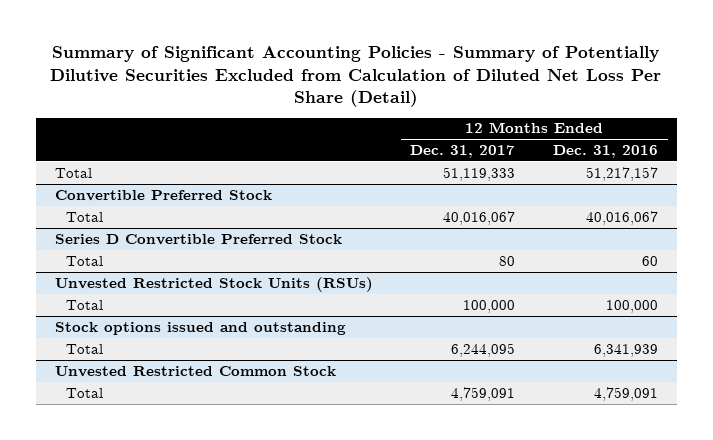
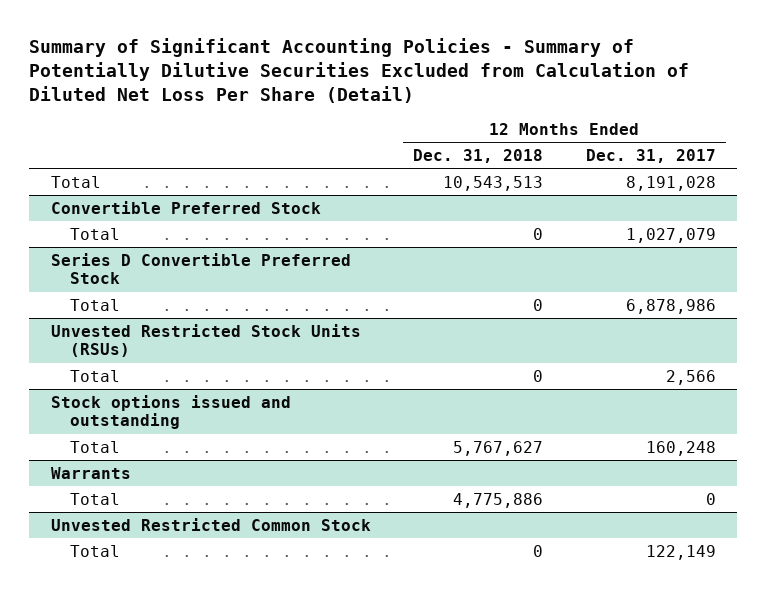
[553,145,659,159] Dec. 31, 2016 -> none
none -> [413,149,544,164] Dec. 31, 2018
[443,166,516,181] 51,119,333 -> [625,175,716,191] 8,191,028
[443,210,516,225] 40,016,067 -> [625,227,716,243] 1,027,079
[499,255,516,266] 80 -> [625,298,716,314] 6,878,986
[463,299,516,313] 100,000 -> [665,369,716,385] 2,566
[451,342,516,357] 6,244,095 -> [645,440,716,456] 160,248
none -> [50,466,131,479] Warrants
none -> [70,492,121,505] Total
[451,386,516,401] 4,759,091 -> [645,544,716,560] 122,149

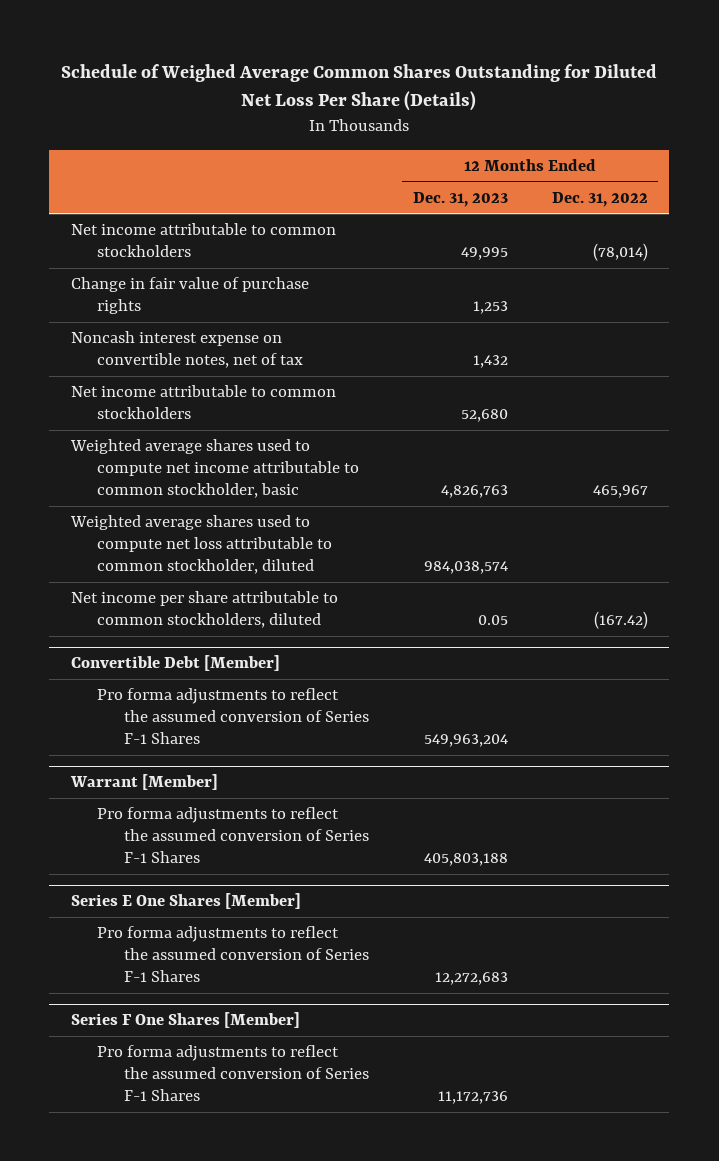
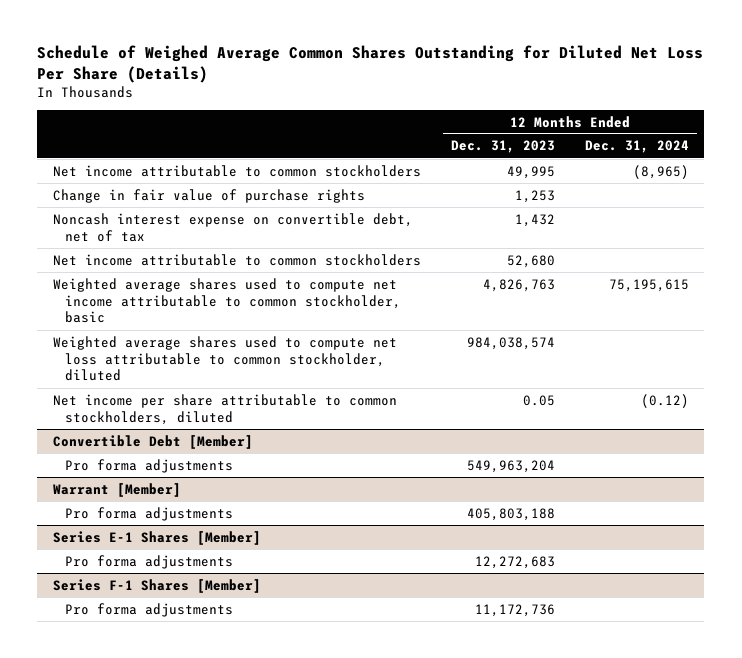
[551,191,648,207] Dec. 31, 2022 -> none
none -> [585,140,690,154] Dec. 31, 2024
[71,331,304,369] Noncash interest expense on convertible notes, net of tax -> [52,212,413,242] Noncash interest expense on convertible debt, net of tax
[97,688,369,745] Pro forma adjustments to reflect the assumed conversion of Series F-1 Shares -> [65,458,234,473] Pro forma adjustments
[97,807,369,864] Pro forma adjustments to reflect the assumed conversion of Series F-1 Shares -> [65,506,234,521] Pro forma adjustments
[71,893,302,910] Series E One Shares [Member] -> [52,530,261,545] Series E-1 Shares [Member]
[97,926,369,983] Pro forma adjustments to reflect the assumed conversion of Series F-1 Shares -> [65,554,234,569] Pro forma adjustments
[71,1012,301,1029] Series F One Shares [Member] -> [52,578,261,593] Series F-1 Shares [Member]
[97,1045,369,1102] Pro forma adjustments to reflect the assumed conversion of Series F-1 Shares -> [65,602,234,617] Pro forma adjustments

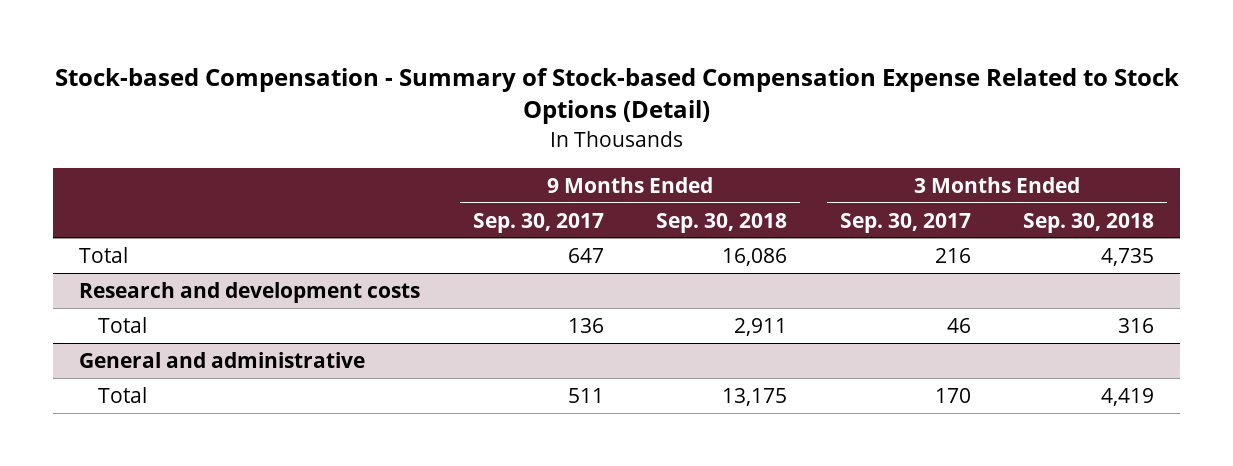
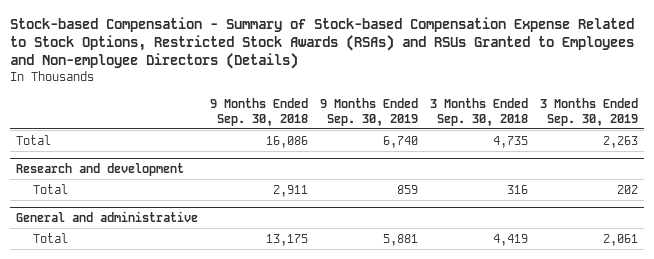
[54,67,1179,125] Stock-based Compensation - Summary of Stock-based Compensation Expense Related to Stock Options (Detail) -> [10,16,635,70] Stock-based Compensation - Summary of Stock-based Compensation Expense Related to Stock Options, Restricted Stock Awards (RSAs) and RSUs Granted to Employees and Non-employee Directors (Details)
[472,212,604,233] Sep. 30, 2017 -> none
[839,212,971,233] Sep. 30, 2017 -> none
none -> [320,97,419,126] 9 Months Ended Sep. 30, 2019
none -> [540,97,639,126] 3 Months Ended Sep. 30, 2019
[79,281,421,303] Research and development costs -> [16,162,185,176] Research and development

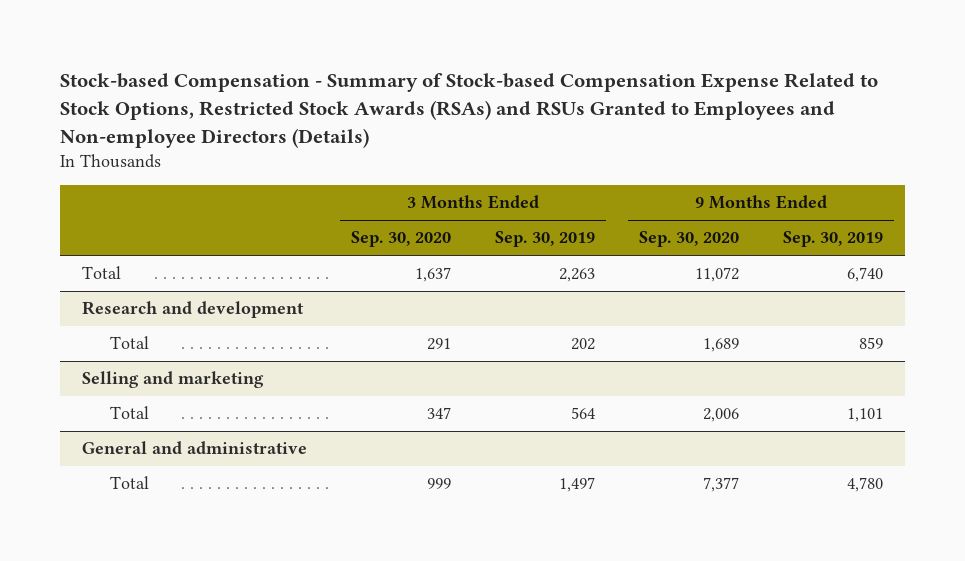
[210,97,309,126] 9 Months Ended Sep. 30, 2018 -> none
[430,97,529,126] 3 Months Ended Sep. 30, 2018 -> none
none -> [350,231,451,248] Sep. 30, 2020
none -> [638,231,739,248] Sep. 30, 2020
none -> [81,371,264,389] Selling and marketing
none -> [110,406,150,420] Total
[383,233,419,246] 5,881 -> [847,477,884,493] 4,780
[603,233,639,246] 2,061 -> [558,477,595,493] 1,497

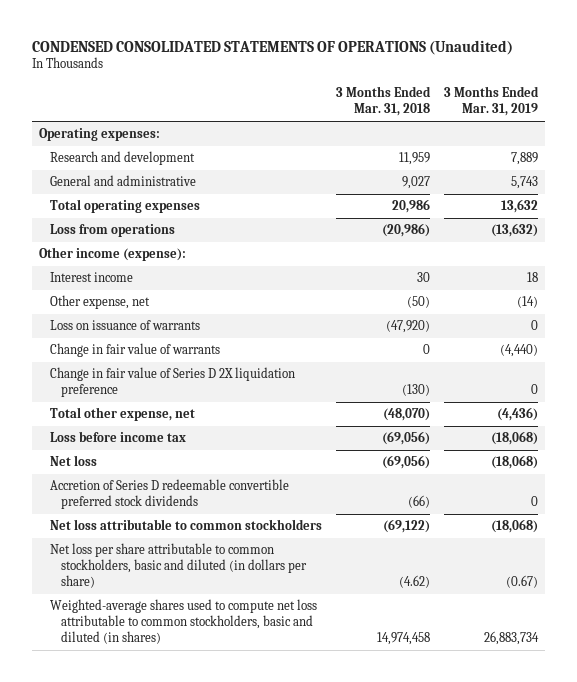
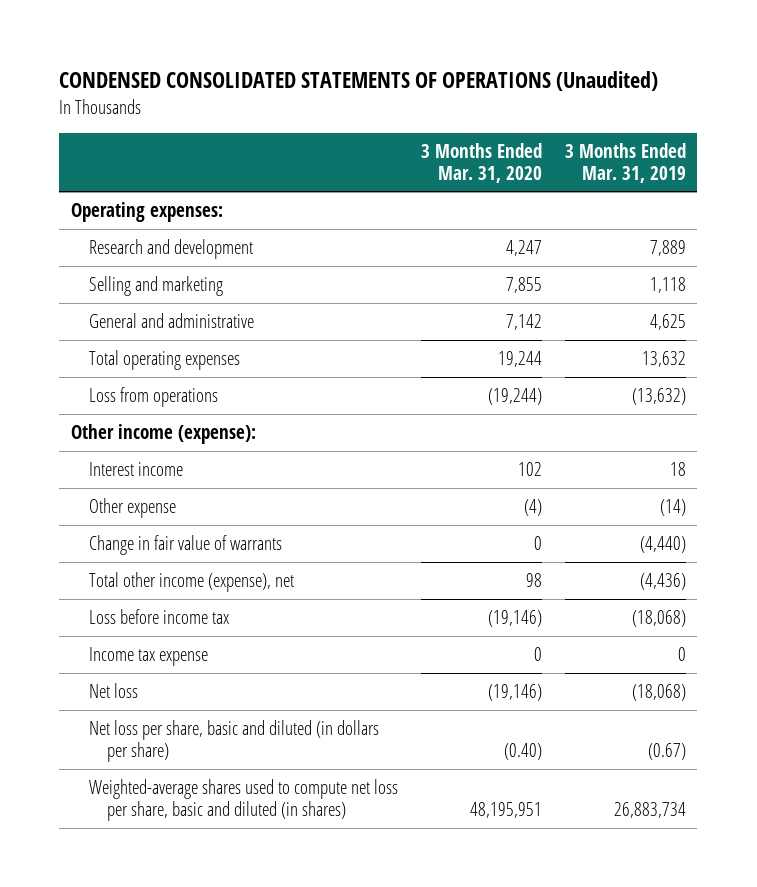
[335,86,431,117] 3 Months Ended Mar. 31, 2018 -> none
none -> [420,142,542,183] 3 Months Ended Mar. 31, 2020
none -> [88,275,223,296] Selling and marketing
[511,176,539,190] 5,743 -> [649,313,686,330] 4,625
[49,320,200,331] Loss on issuance of warrants -> none
[49,295,150,310] Other expense, net -> [88,497,176,518] Other expense
[49,367,295,398] Change in fair value of Series D 2X liquidation preference -> none
[49,407,195,422] Total other expense, net -> [88,571,294,592] Total other income (expense), net
none -> [88,646,208,666] Income tax expense
[49,479,289,510] Accretion of Series D redeemable convertible preferred stock dividends -> none
[49,519,322,531] Net loss attributable to common stockholders -> none
[49,543,307,589] Net loss per share attributable to common stockholders, basic and diluted (in dollars per share) -> [88,719,379,762] Net loss per share, basic and diluted (in dollars per share)
[49,599,317,645] Weighted-average shares used to compute net loss attributable to common stockholders, basic and diluted (in shares) -> [88,778,398,821] Weighted-average shares used to compute net loss per share, basic and diluted (in shares)

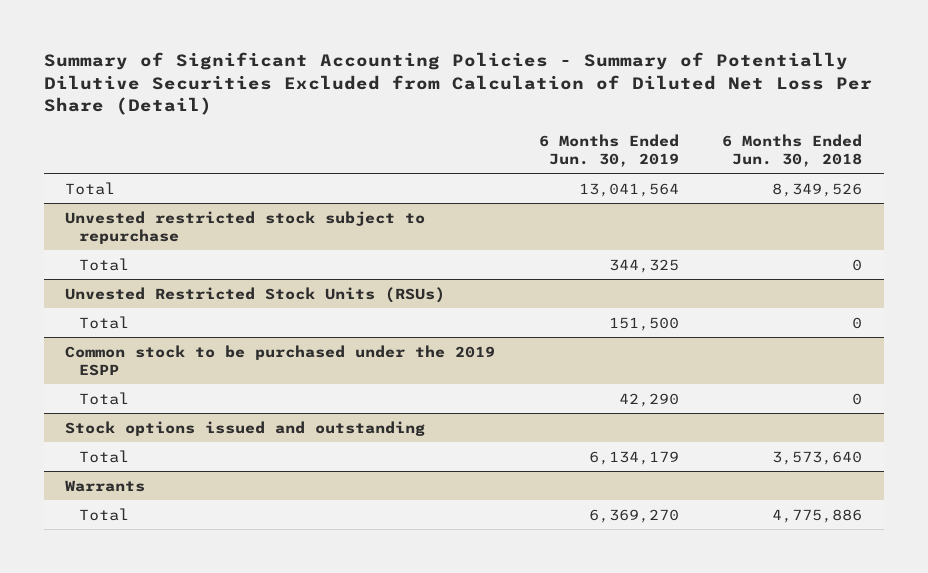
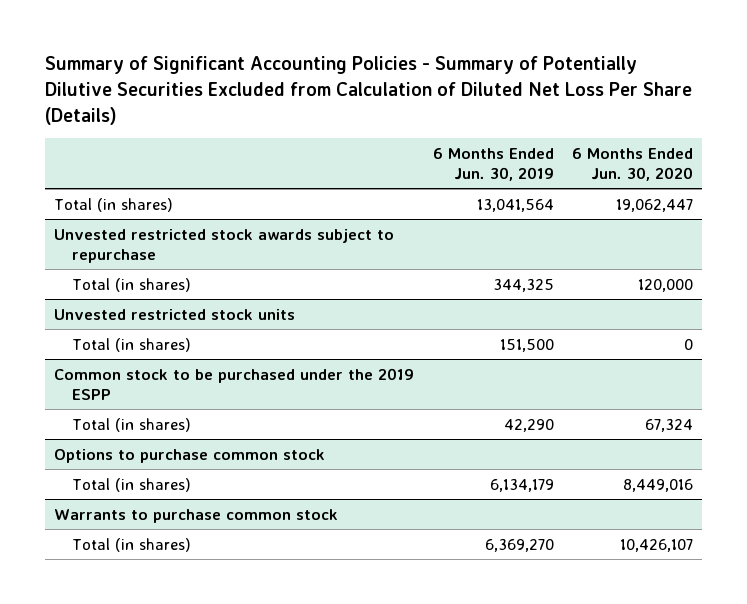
[43,52,872,116] Summary of Significant Accounting Policies - Summary of Potentially Dilutive Securities Excluded from Calculation of Diluted Net Loss Per Share (Detail) -> [44,56,692,125] Summary of Significant Accounting Policies - Summary of Potentially Dilutive Securities Excluded from Calculation of Diluted Net Loss Per Share (Details)
[722,133,863,167] 6 Months Ended Jun. 30, 2018 -> none
none -> [572,147,694,181] 6 Months Ended Jun. 30, 2020
[65,181,116,195] Total -> [53,197,173,212] Total (in shares)
[65,210,426,244] Unvested restricted stock subject to repurchase -> [53,228,394,263] Unvested restricted stock awards subject to repurchase
[79,257,130,271] Total -> [72,277,192,292] Total (in shares)
[65,286,446,303] Unvested Restricted Stock Units (RSUs) -> [53,308,295,320] Unvested restricted stock units
[79,315,130,329] Total -> [72,337,192,352] Total (in shares)
[79,391,130,405] Total -> [72,417,192,432] Total (in shares)
[65,420,426,436] Stock options issued and outstanding -> [53,448,325,463] Options to purchase common stock
[79,449,130,463] Total -> [72,477,192,492] Total (in shares)
[65,479,146,492] Warrants -> [53,508,338,523] Warrants to purchase common stock
[79,507,130,521] Total -> [72,537,192,552] Total (in shares)

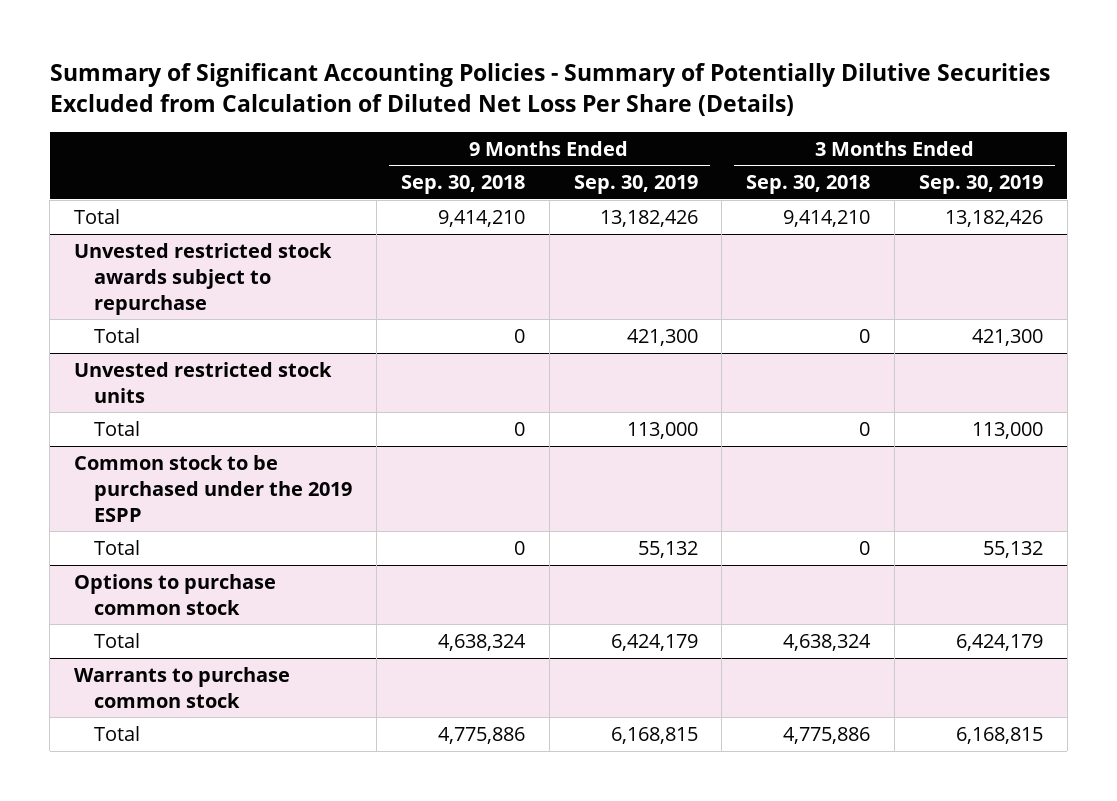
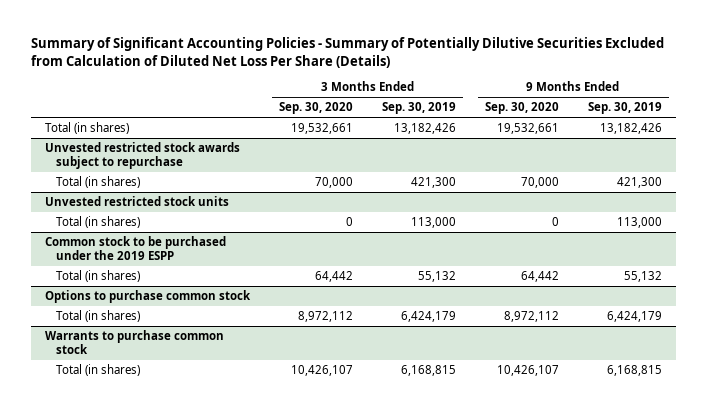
[400,175,525,195] Sep. 30, 2018 -> none
[746,175,871,195] Sep. 30, 2018 -> none
none -> [279,102,354,115] Sep. 30, 2020
none -> [484,102,559,115] Sep. 30, 2020
[73,208,120,224] Total -> [45,122,130,135] Total (in shares)
[94,327,141,343] Total -> [55,176,140,189] Total (in shares)
[94,420,141,436] Total -> [55,216,140,229] Total (in shares)
[94,539,141,555] Total -> [55,270,140,283] Total (in shares)
[94,632,141,648] Total -> [55,310,140,323] Total (in shares)
[94,725,141,741] Total -> [55,364,140,377] Total (in shares)

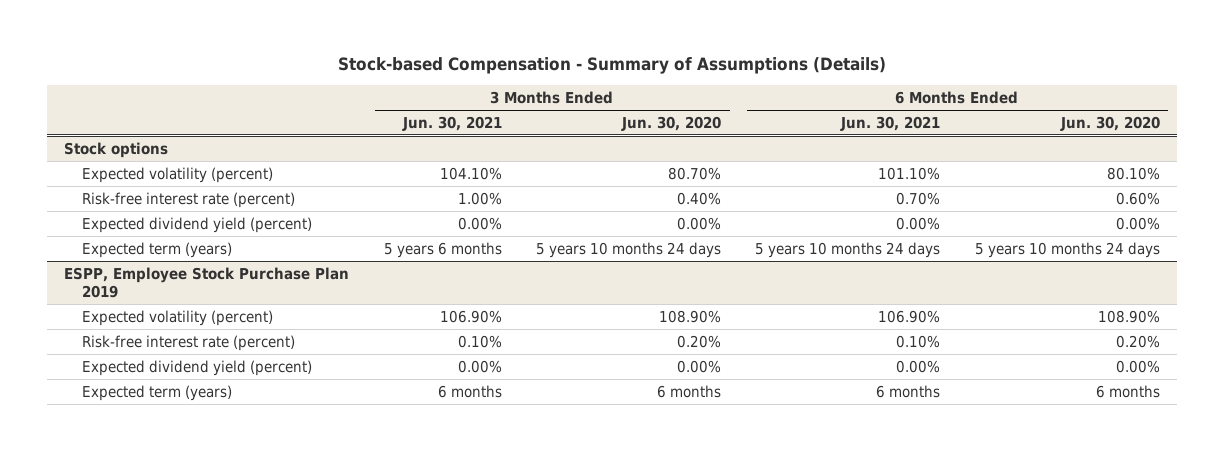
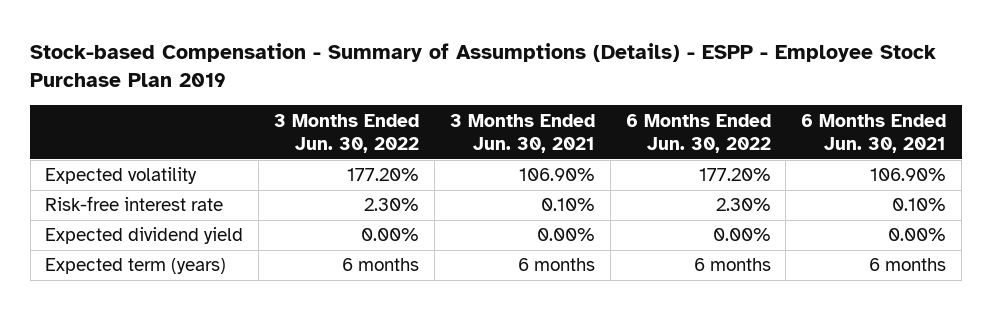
[337,57,886,75] Stock-based Compensation - Summary of Assumptions (Details) -> [30,42,937,88] Stock-based Compensation - Summary of Assumptions (Details) - ESPP - Employee Stock Purchase Plan 2019
[620,115,721,131] Jun. 30, 2020 -> none
[1059,115,1160,131] Jun. 30, 2020 -> none
none -> [274,113,420,153] 3 Months Ended Jun. 30, 2022
none -> [625,113,771,153] 6 Months Ended Jun. 30, 2022
[64,141,169,158] Stock options -> none
[82,241,233,258] Expected term (years) -> none
[64,266,350,299] ESPP, Employee Stock Purchase Plan 2019 -> none
[82,309,274,326] Expected volatility (percent) -> none
[82,334,296,351] Risk-free interest rate (percent) -> none
[82,359,313,376] Expected dividend yield (percent) -> none
[82,166,274,183] Expected volatility (percent) -> [45,167,198,185] Expected volatility
[439,166,502,180] 104.10% -> [518,168,595,182] 106.90%
[878,166,941,180] 101.10% -> [870,168,947,182] 106.90%
[82,191,296,208] Risk-free interest rate (percent) -> [45,196,224,212] Risk-free interest rate
[457,191,502,205] 1.00% -> [540,198,595,212] 0.10%
[896,191,941,205] 0.70% -> [892,198,947,212] 0.10%
[82,216,313,233] Expected dividend yield (percent) -> [45,227,244,245] Expected dividend yield

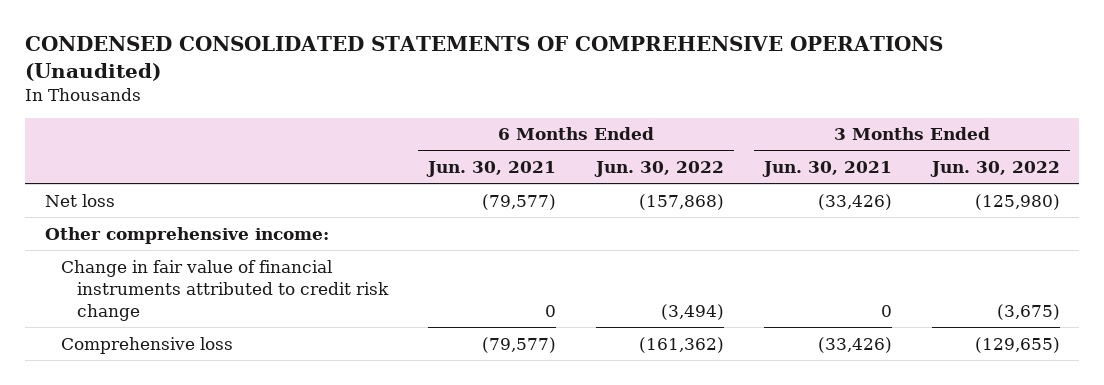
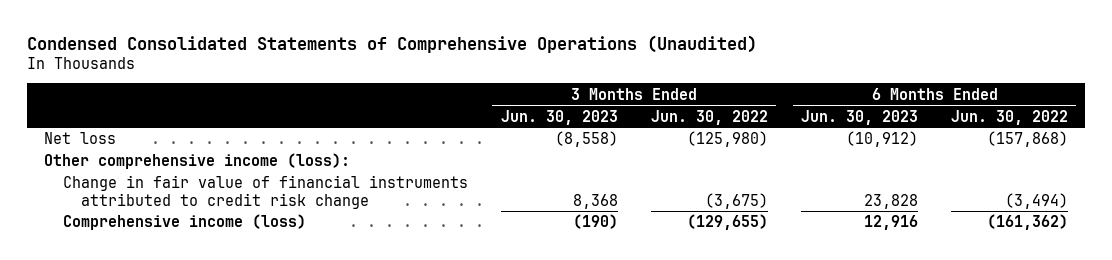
[24,36,943,81] CONDENSED CONSOLIDATED STATEMENTS OF COMPREHENSIVE OPERATIONS (Unaudited) -> [27,34,758,53] Condensed Consolidated Statements of Comprehensive Operations (Unaudited)
[426,161,557,178] Jun. 30, 2021 -> none
[761,161,892,178] Jun. 30, 2021 -> none
none -> [500,109,618,125] Jun. 30, 2023
none -> [801,109,919,125] Jun. 30, 2023
[44,226,329,244] Other comprehensive income: -> [43,153,350,170] Other comprehensive income (loss):
[61,336,234,354] Comprehensive loss -> [62,214,306,231] Comprehensive income (loss)

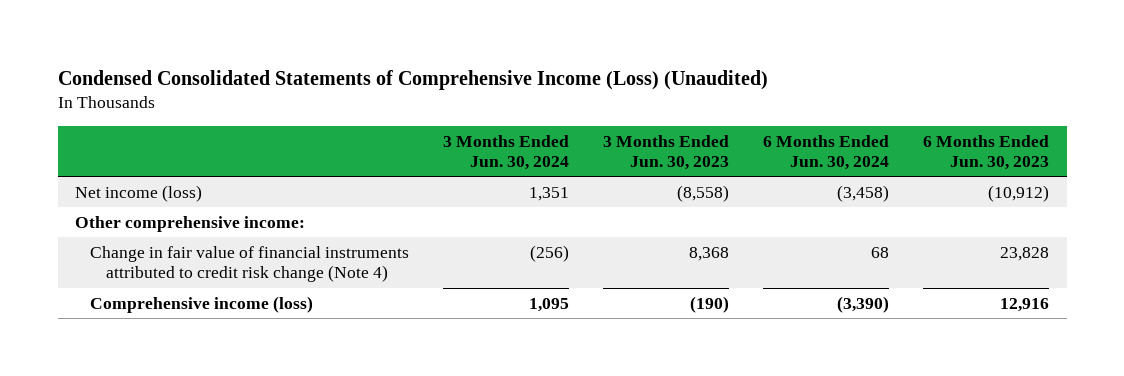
[27,34,758,53] Condensed Consolidated Statements of Comprehensive Operations (Unaudited) -> [57,69,768,90] Condensed Consolidated Statements of Comprehensive Income (Loss) (Unaudited)
[650,109,768,125] Jun. 30, 2022 -> none
[951,109,1069,125] Jun. 30, 2022 -> none
none -> [443,134,570,170] 3 Months Ended Jun. 30, 2024
none -> [763,134,890,170] 6 Months Ended Jun. 30, 2024
[43,132,116,145] Net loss -> [74,184,202,202] Net income (loss)
[43,153,350,170] Other comprehensive income (loss): -> [74,215,305,232] Other comprehensive income:
[62,175,468,209] Change in fair value of financial instruments attributed to credit risk change -> [90,245,410,283] Change in fair value of financial instruments attributed to credit risk change (Note 4)

